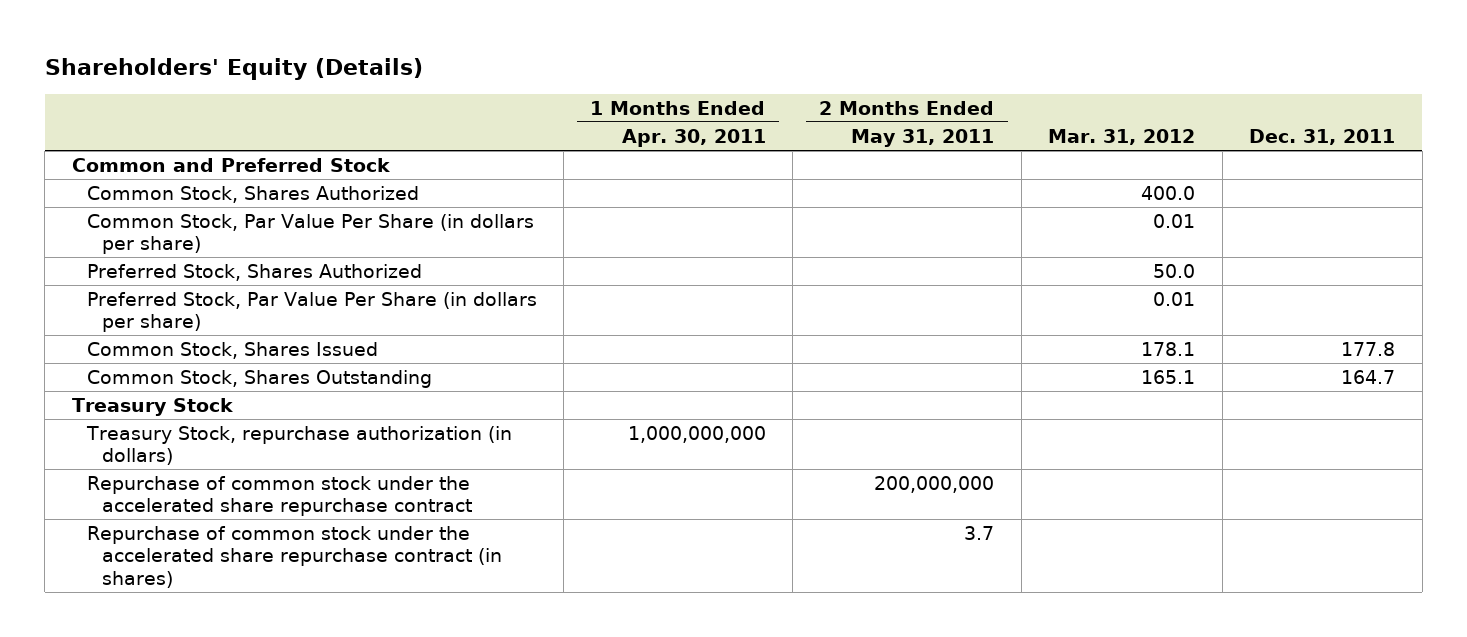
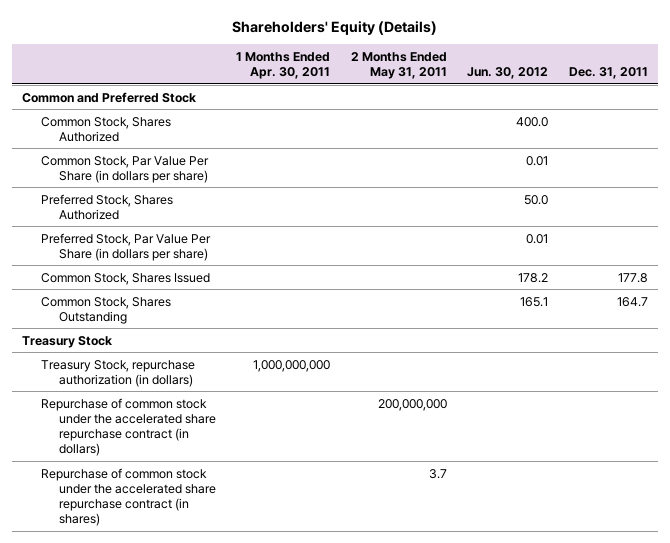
[1048,129,1196,146] Mar. 31, 2012 -> none
none -> [467,66,549,79] Jun. 30, 2012
[86,476,472,517] Repurchase of common stock under the accelerated share repurchase contract -> [40,397,216,457] Repurchase of common stock under the accelerated share repurchase contract (in dollars)

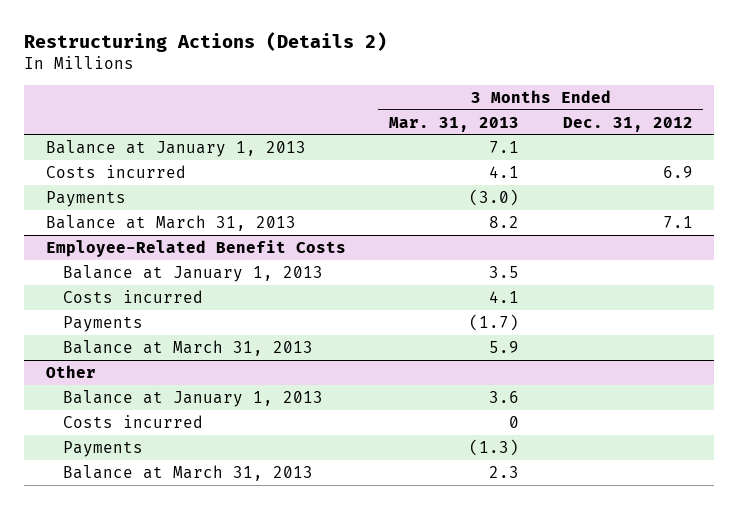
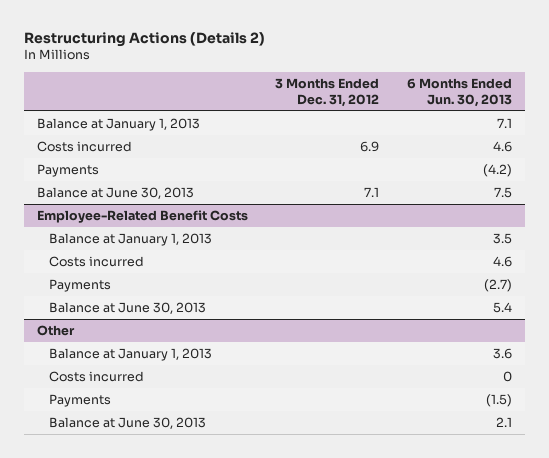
[389,116,520,132] Mar. 31, 2013 -> none
none -> [406,77,512,107] 6 Months Ended Jun. 30, 2013
[45,214,296,231] Balance at March 31, 2013 -> [37,187,195,200] Balance at June 30, 2013
[63,339,314,356] Balance at March 31, 2013 -> [48,302,206,315] Balance at June 30, 2013
[63,464,314,481] Balance at March 31, 2013 -> [48,417,206,430] Balance at June 30, 2013

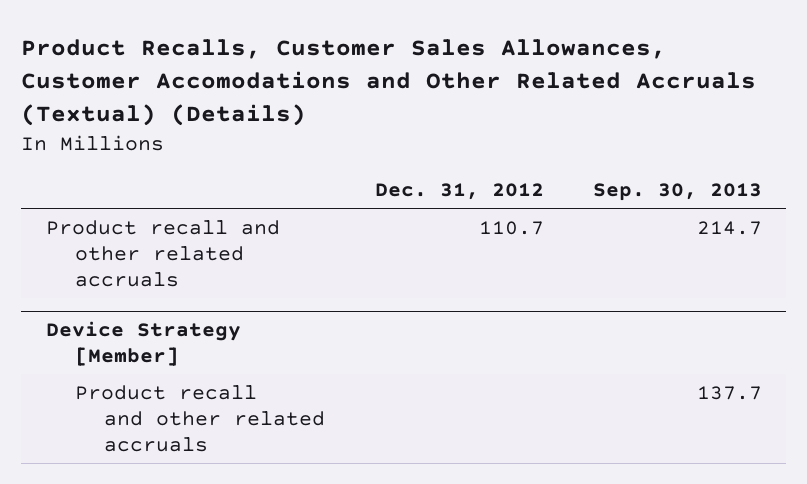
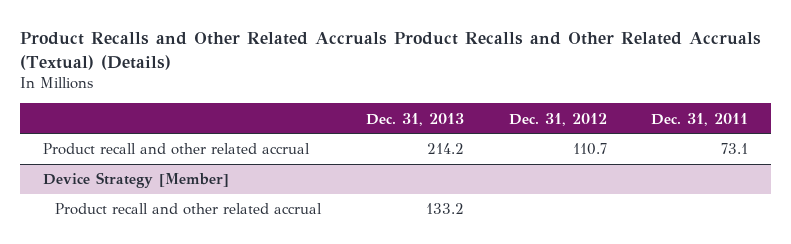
[21,38,757,127] Product Recalls, Customer Sales Allowances, Customer Accomodations and Other Related Accruals (Textual) (Details) -> [20,32,762,70] Product Recalls and Other Related Accruals Product Recalls and Other Related Accruals (Textual) (Details)
[592,183,762,202] Sep. 30, 2013 -> none
none -> [365,112,464,126] Dec. 31, 2013
none -> [651,112,749,126] Dec. 31, 2011
[45,219,280,287] Product recall and other related accruals -> [42,143,310,156] Product recall and other related accrual
[75,384,326,452] Product recall and other related accruals -> [55,203,323,216] Product recall and other related accrual

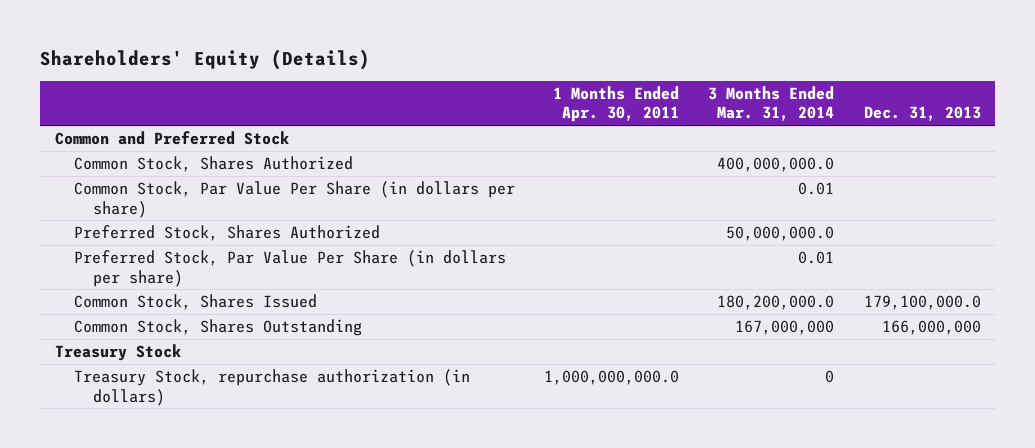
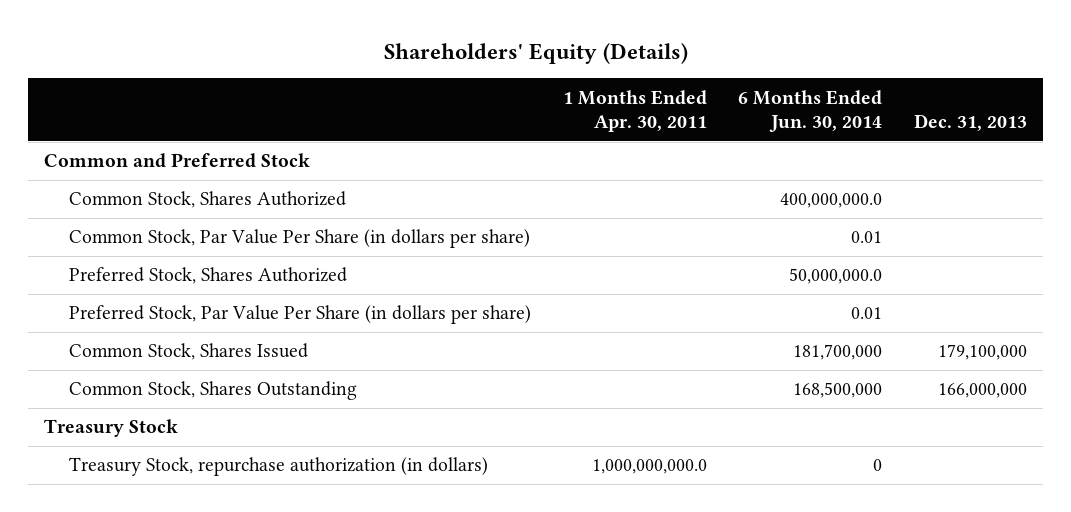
[708,85,835,122] 3 Months Ended Mar. 31, 2014 -> none
none -> [738,89,883,133] 6 Months Ended Jun. 30, 2014
[863,294,981,310] 179,100,000.0 -> [937,344,1027,361] 179,100,000

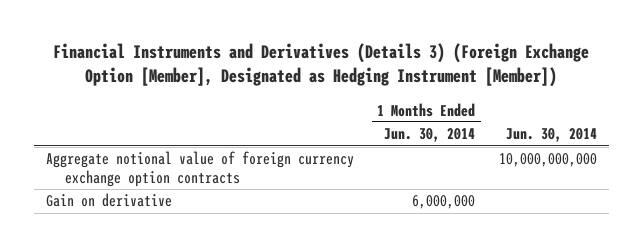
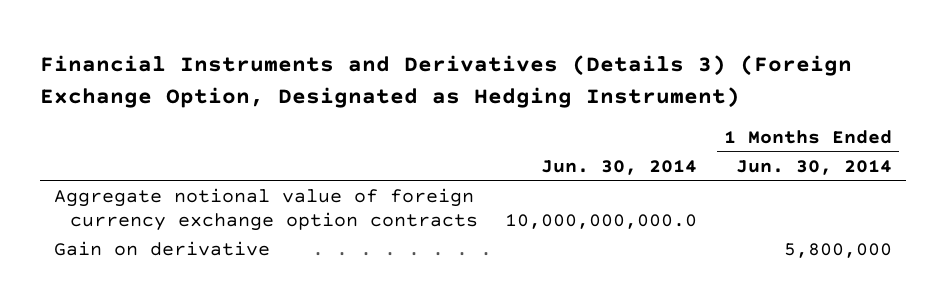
[53,42,590,88] Financial Instruments and Derivatives (Details 3) (Foreign Exchange Option [Member], Designated as Hedging Instrument [Member]) -> [40,55,853,108] Financial Instruments and Derivatives (Details 3) (Foreign Exchange Option, Designated as Hedging Instrument)
[499,153,598,168] 10,000,000,000 -> [505,213,698,229] 10,000,000,000.0
[412,195,476,210] 6,000,000 -> [784,243,893,259] 5,800,000

